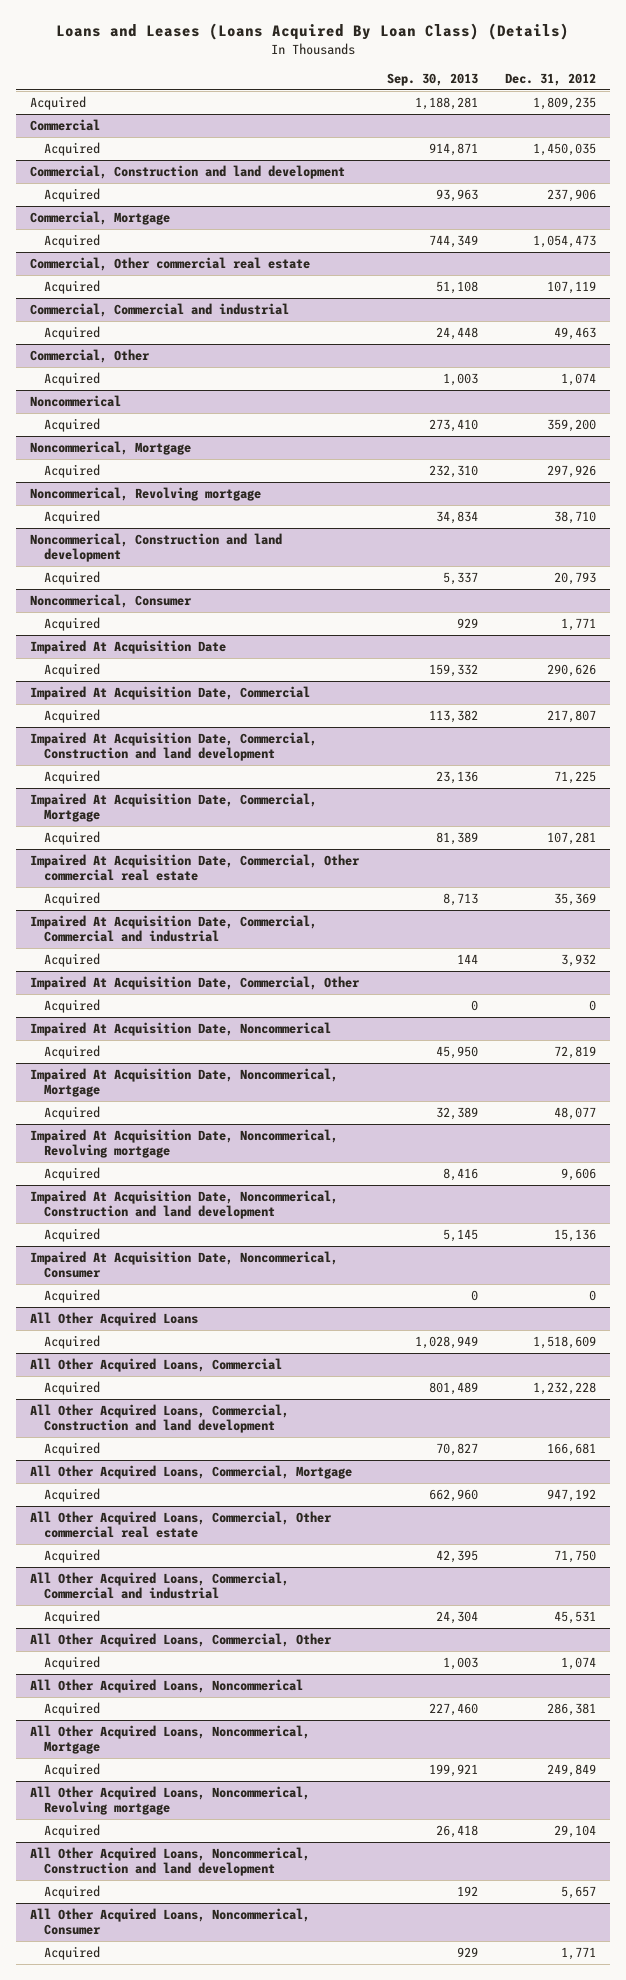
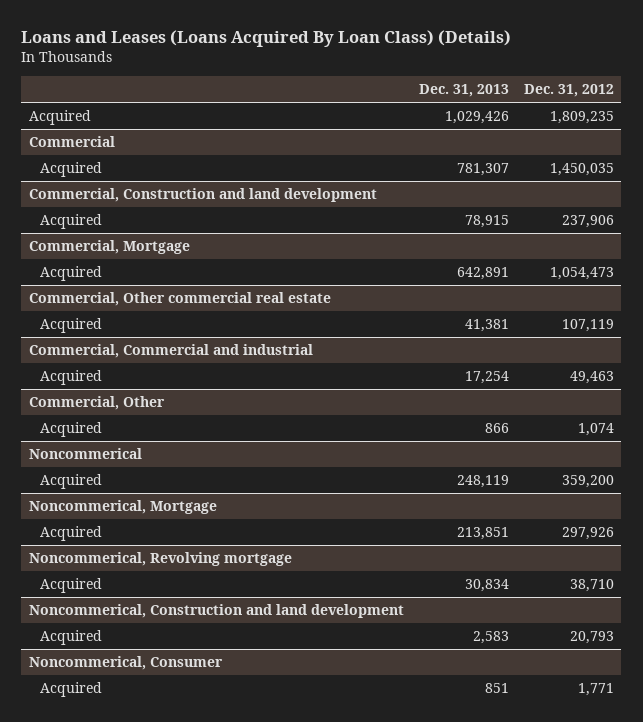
[386,72,478,86] Sep. 30, 2013 -> none
none -> [418,84,509,98] Dec. 31, 2013
[30,640,227,655] Impaired At Acquisition Date -> none
[43,663,100,678] Acquired -> none
[30,686,311,701] Impaired At Acquisition Date, Commercial -> none
[43,709,100,724] Acquired -> none
[30,732,318,762] Impaired At Acquisition Date, Commercial, Construction and land development -> none
[43,770,100,785] Acquired -> none
[30,793,318,823] Impaired At Acquisition Date, Commercial, Mortgage -> none
[43,831,100,846] Acquired -> none
[30,854,361,882] Impaired At Acquisition Date, Commercial, Other commercial real estate -> none
[43,892,100,907] Acquired -> none
[30,915,318,943] Impaired At Acquisition Date, Commercial, Commercial and industrial -> none
[43,953,100,968] Acquired -> none
[30,976,361,991] Impaired At Acquisition Date, Commercial, Other -> none
[43,999,100,1014] Acquired -> none
[30,1022,332,1037] Impaired At Acquisition Date, Noncommerical -> none
[43,1045,100,1060] Acquired -> none
[30,1068,339,1098] Impaired At Acquisition Date, Noncommerical, Mortgage -> none
[43,1106,100,1121] Acquired -> none
[30,1129,339,1159] Impaired At Acquisition Date, Noncommerical, Revolving mortgage -> none
[43,1167,100,1182] Acquired -> none
[30,1190,339,1220] Impaired At Acquisition Date, Noncommerical, Construction and land development -> none
[43,1228,100,1243] Acquired -> none
[30,1251,339,1279] Impaired At Acquisition Date, Noncommerical, Consumer -> none
[43,1289,100,1304] Acquired -> none
[30,1312,199,1327] All Other Acquired Loans -> none
[43,1335,100,1350] Acquired -> none
[30,1358,283,1373] All Other Acquired Loans, Commercial -> none
[43,1381,100,1396] Acquired -> none
[30,1404,290,1434] All Other Acquired Loans, Commercial, Construction and land development -> none
[43,1442,100,1457] Acquired -> none
[30,1465,353,1480] All Other Acquired Loans, Commercial, Mortgage -> none
[43,1488,100,1503] Acquired -> none
[30,1511,333,1539] All Other Acquired Loans, Commercial, Other commercial real estate -> none
[43,1549,100,1564] Acquired -> none
[30,1572,290,1600] All Other Acquired Loans, Commercial, Commercial and industrial -> none
[43,1610,100,1625] Acquired -> none
[30,1633,333,1648] All Other Acquired Loans, Commercial, Other -> none
[43,1656,100,1671] Acquired -> none
[30,1679,304,1694] All Other Acquired Loans, Noncommerical -> none
[43,1702,100,1717] Acquired -> none
[30,1725,311,1755] All Other Acquired Loans, Noncommerical, Mortgage -> none
[43,1763,100,1778] Acquired -> none
[30,1786,311,1816] All Other Acquired Loans, Noncommerical, Revolving mortgage -> none
[43,1824,100,1839] Acquired -> none
[30,1847,311,1877] All Other Acquired Loans, Noncommerical, Construction and land development -> none
[43,1885,100,1900] Acquired -> none
[30,1908,311,1936] All Other Acquired Loans, Noncommerical, Consumer -> none
[43,1946,100,1961] Acquired -> none

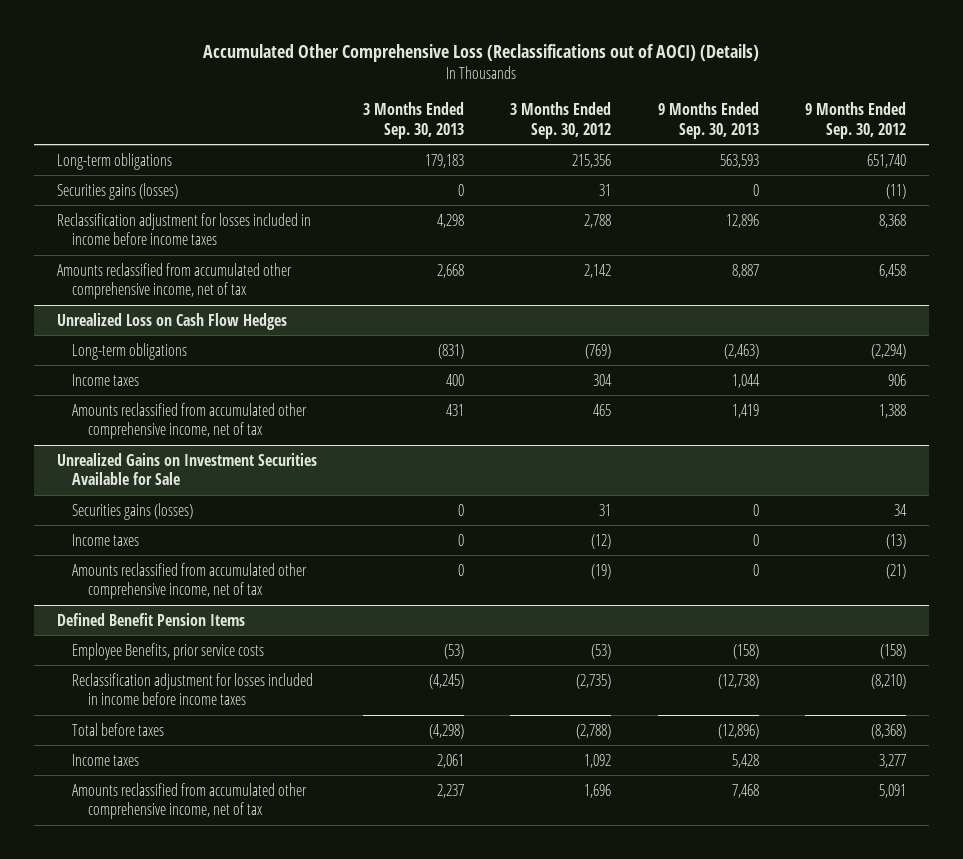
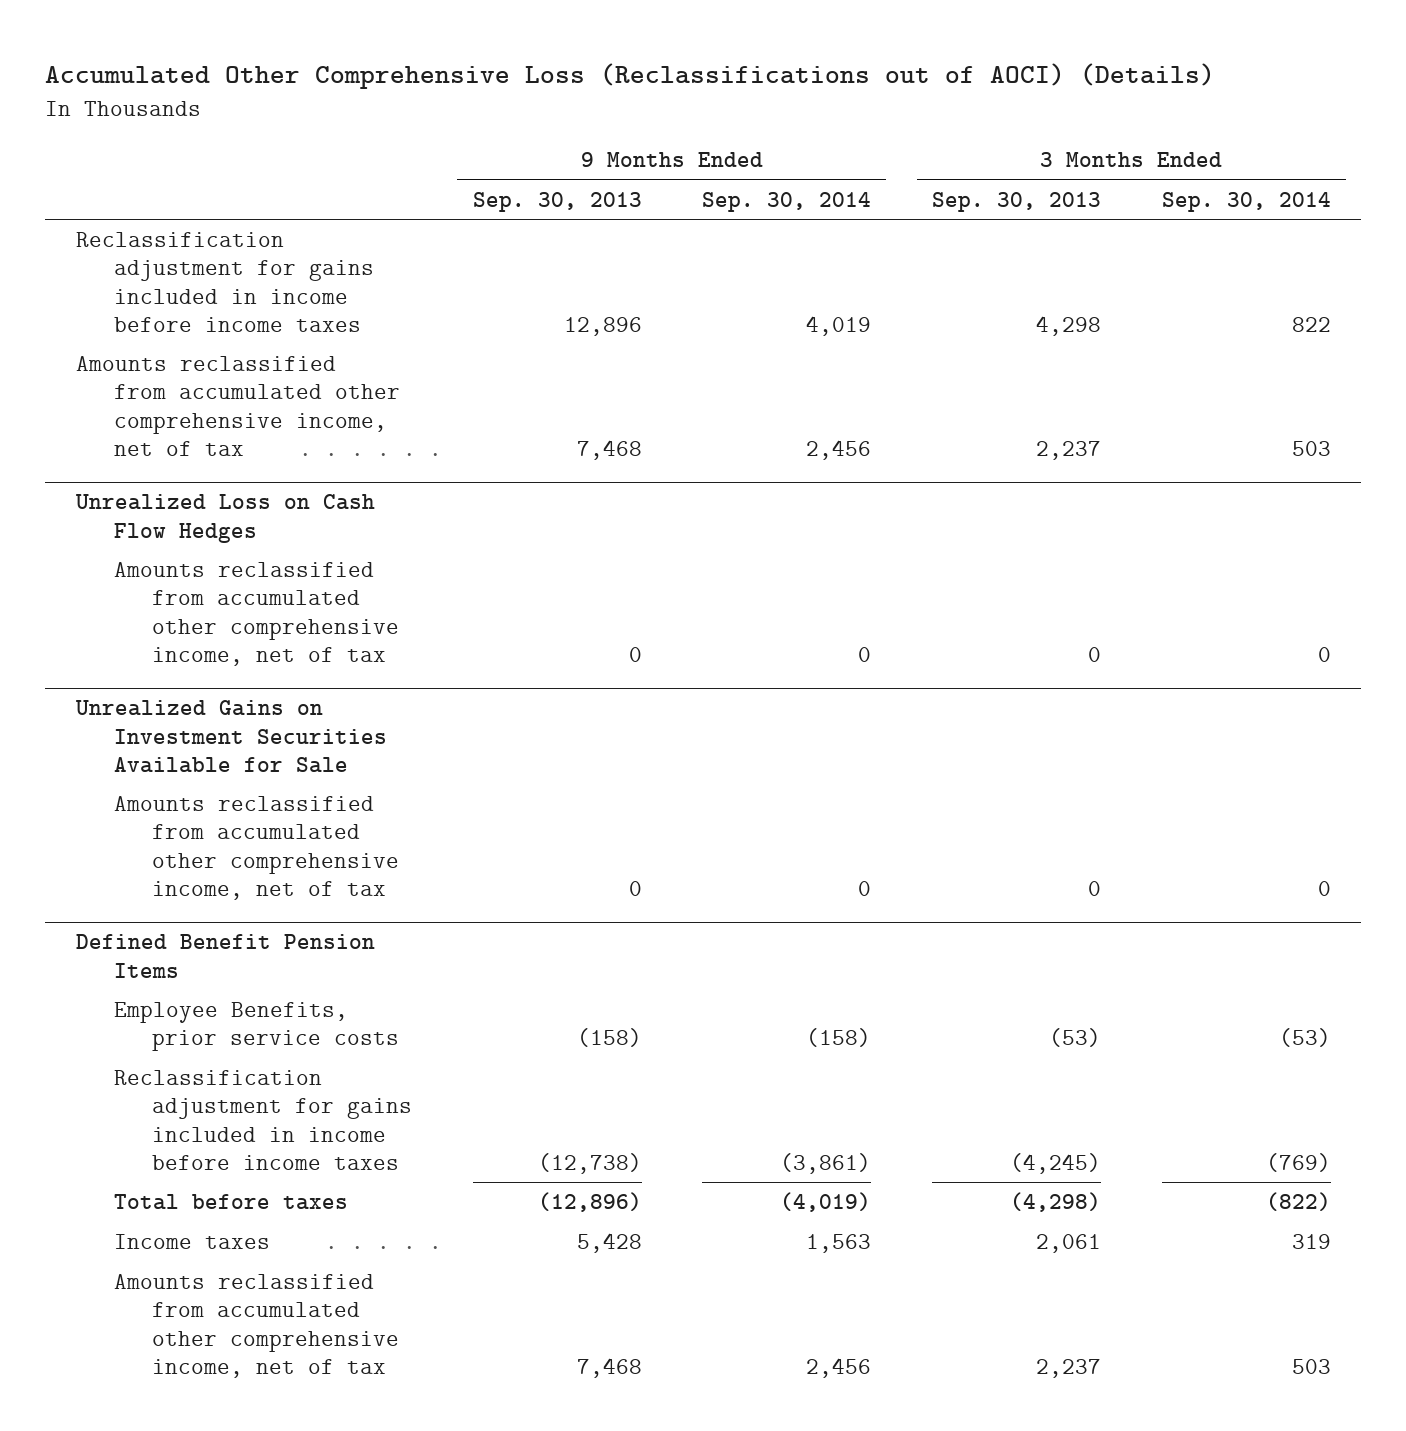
[510,102,612,139] 3 Months Ended Sep. 30, 2012 -> none
[804,102,906,139] 9 Months Ended Sep. 30, 2012 -> none
none -> [702,191,872,212] Sep. 30, 2014
none -> [1161,191,1331,212] Sep. 30, 2014
[57,152,173,170] Long-term obligations -> none
[57,182,179,200] Securities gains (losses) -> none
[57,212,312,246] Reclassification adjustment for losses included in income before income taxes -> [75,232,374,333] Reclassification adjustment for gains included in income before income taxes
[437,263,465,278] 2,668 -> [1035,441,1101,461] 2,237
[731,263,759,278] 8,887 -> [576,440,642,461] 7,468
[72,342,188,360] Long-term obligations -> none
[72,373,140,386] Income taxes -> none
[446,403,465,416] 431 -> [1087,647,1101,663] 0
[731,403,759,418] 1,419 -> [628,647,642,663] 0
[72,502,194,520] Securities gains (losses) -> none
[72,533,140,546] Income taxes -> none
[72,672,314,706] Reclassification adjustment for losses included in income before income taxes -> [113,1070,412,1171] Reclassification adjustment for gains included in income before income taxes

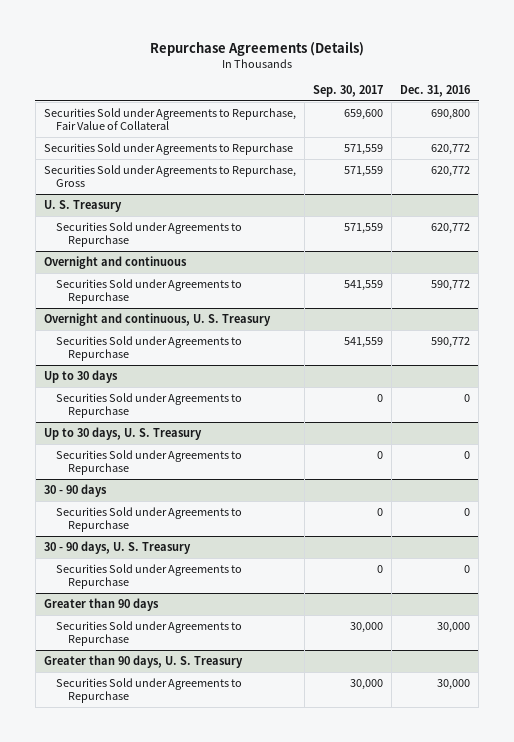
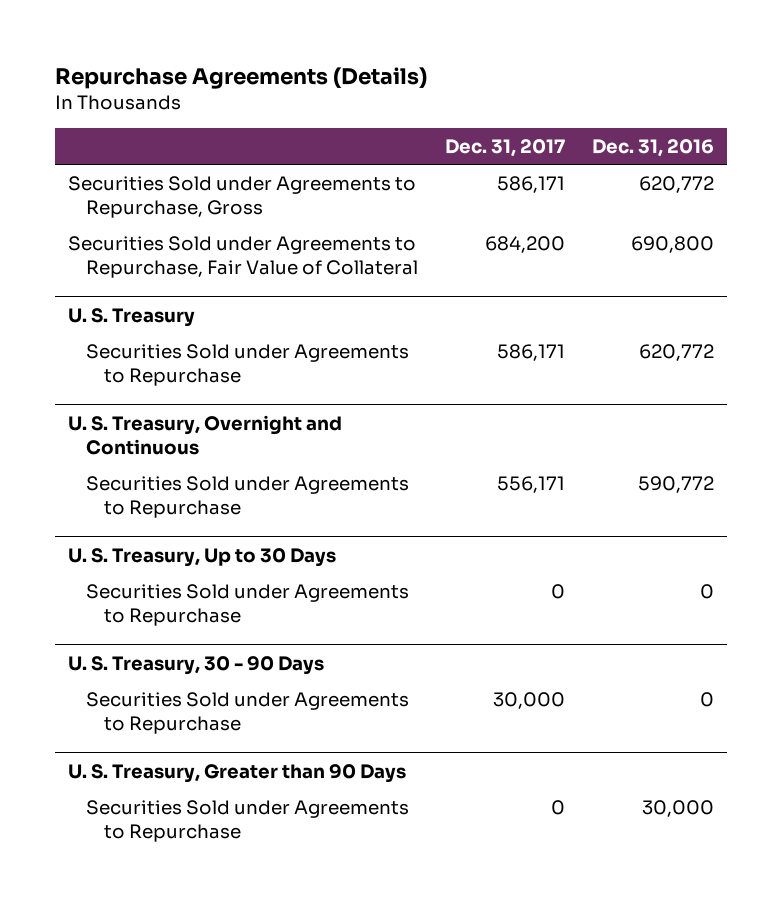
[313,85,384,98] Sep. 30, 2017 -> none
none -> [444,138,565,157] Dec. 31, 2017
[44,142,294,155] Securities Sold under Agreements to Repurchase -> none
[44,107,297,131] Securities Sold under Agreements to Repurchase, Fair Value of Collateral -> [68,235,418,278] Securities Sold under Agreements to Repurchase, Fair Value of Collateral
[44,255,188,269] Overnight and continuous -> none
[55,278,242,305] Securities Sold under Agreements to Repurchase -> none
[44,312,272,326] Overnight and continuous, U. S. Treasury -> [68,414,343,455] U. S. Treasury, Overnight and Continuous
[44,369,119,383] Up to 30 days -> none
[55,392,242,419] Securities Sold under Agreements to Repurchase -> none
[55,449,242,476] Securities Sold under Agreements to Repurchase -> none
[44,483,108,497] 30 - 90 days -> none
[44,426,203,440] Up to 30 days, U. S. Treasury -> [68,547,337,567] U. S. Treasury, Up to 30 Days
[44,540,192,554] 30 - 90 days, U. S. Treasury -> [68,655,325,675] U. S. Treasury, 30 - 90 Days
[44,597,160,611] Greater than 90 days -> none
[55,620,242,647] Securities Sold under Agreements to Repurchase -> none
[44,654,244,668] Greater than 90 days, U. S. Treasury -> [68,763,407,783] U. S. Treasury, Greater than 90 Days

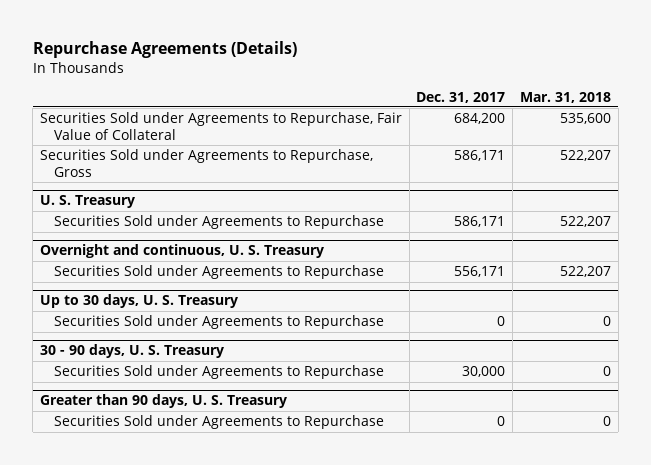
[591,138,714,157] Dec. 31, 2016 -> none
none -> [519,91,611,103] Mar. 31, 2018
[68,175,417,218] Securities Sold under Agreements to Repurchase, Gross -> [39,149,373,177] Securities Sold under Agreements to Repurchase, Gross
[68,414,343,455] U. S. Treasury, Overnight and Continuous -> [39,244,324,259] Overnight and continuous, U. S. Treasury
[68,547,337,567] U. S. Treasury, Up to 30 Days -> [39,294,238,309] Up to 30 days, U. S. Treasury
[68,655,325,675] U. S. Treasury, 30 - 90 Days -> [39,344,224,359] 30 - 90 days, U. S. Treasury
[68,763,407,783] U. S. Treasury, Greater than 90 Days -> [39,394,287,409] Greater than 90 days, U. S. Treasury

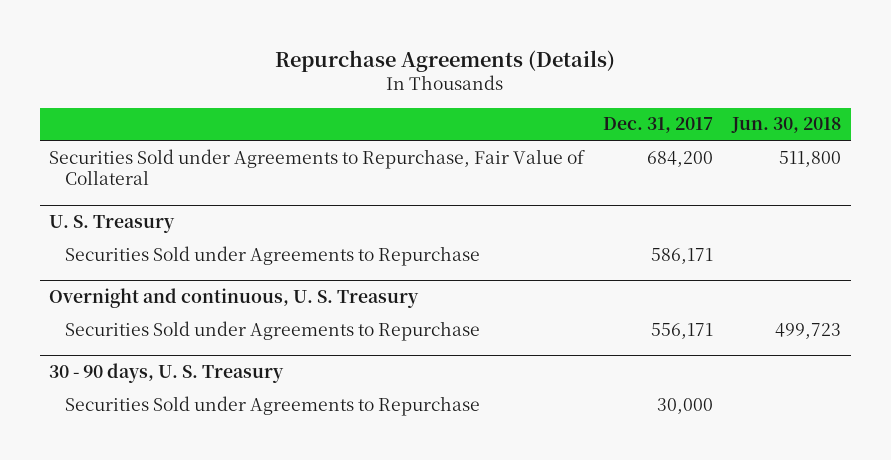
[519,91,611,103] Mar. 31, 2018 -> none
none -> [731,117,842,134] Jun. 30, 2018
[39,149,373,177] Securities Sold under Agreements to Repurchase, Gross -> none
[39,294,238,309] Up to 30 days, U. S. Treasury -> none
[53,315,384,330] Securities Sold under Agreements to Repurchase -> none
[39,394,287,409] Greater than 90 days, U. S. Treasury -> none
[53,415,384,430] Securities Sold under Agreements to Repurchase -> none

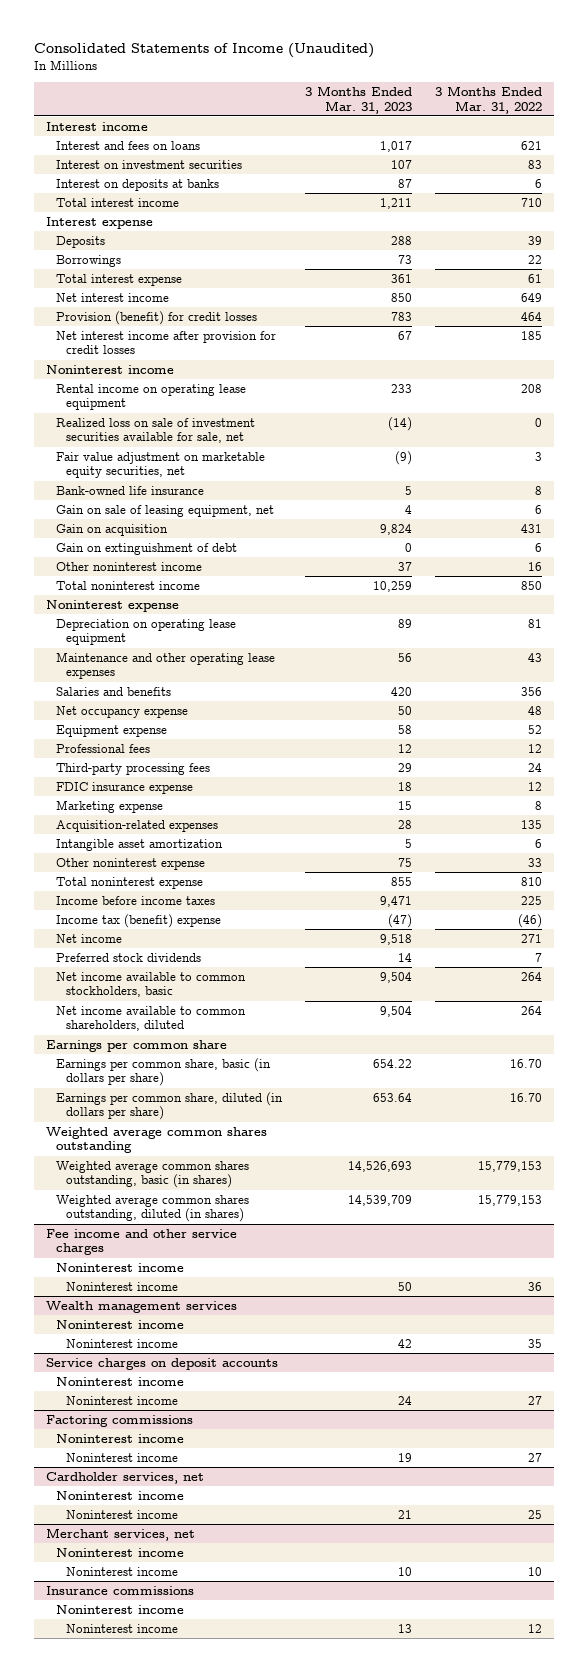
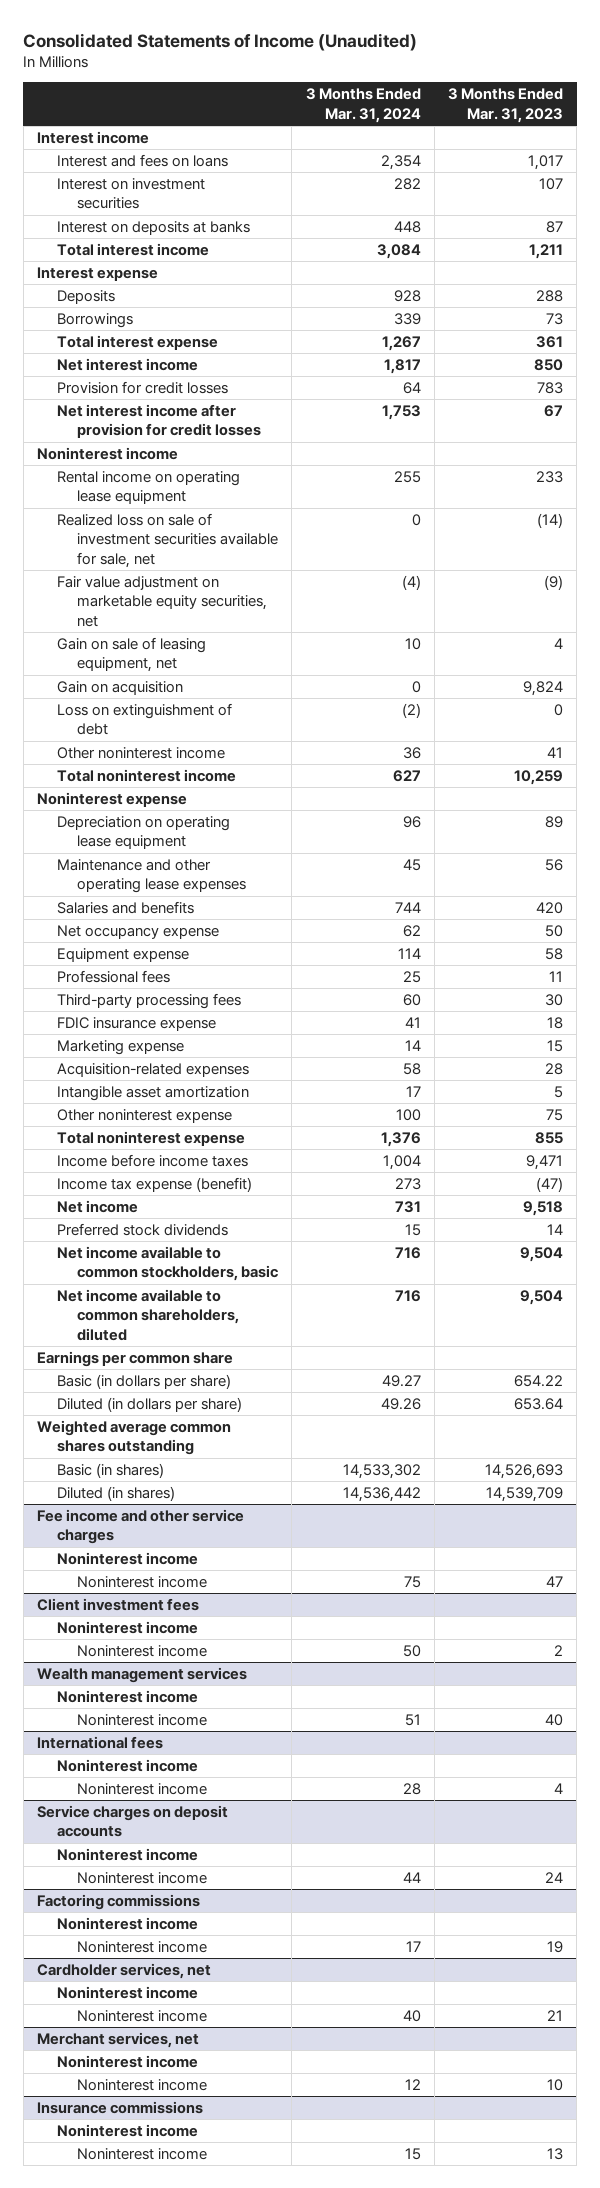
[435,86,543,114] 3 Months Ended Mar. 31, 2022 -> none
none -> [305,88,421,123] 3 Months Ended Mar. 31, 2024
[55,310,257,325] Provision (benefit) for credit losses -> [57,381,229,395] Provision for credit losses
[55,485,204,495] Bank-owned life insurance -> none
[55,542,237,555] Gain on extinguishment of debt -> [57,703,233,736] Loss on extinguishment of debt
[398,561,413,571] 37 -> [547,747,564,759] 41
[398,743,413,753] 12 -> [549,971,564,983] 11
[398,762,413,772] 29 -> [545,994,564,1007] 30
[55,913,221,928] Income tax (benefit) expense -> [57,1177,253,1193] Income tax expense (benefit)
[55,1057,271,1087] Earnings per common share, basic (in dollars per share) -> [57,1374,232,1390] Basic (in dollars per share)
[55,1091,283,1121] Earnings per common share, diluted (in dollars per share) -> [57,1397,243,1413] Diluted (in dollars per share)
[55,1160,249,1189] Weighted average common shares outstanding, basic (in shares) -> [57,1463,165,1479] Basic (in shares)
[55,1194,249,1223] Weighted average common shares outstanding, diluted (in shares) -> [57,1486,176,1502] Diluted (in shares)
[398,1281,413,1291] 50 -> [546,1576,564,1588] 47
none -> [37,1598,200,1612] Client investment fees
none -> [57,1621,199,1635] Noninterest income
none -> [77,1645,208,1658] Noninterest income
[398,1338,413,1348] 42 -> [545,1714,564,1727] 40
none -> [37,1736,164,1750] International fees
none -> [57,1759,199,1773] Noninterest income
none -> [77,1783,208,1796] Noninterest income

